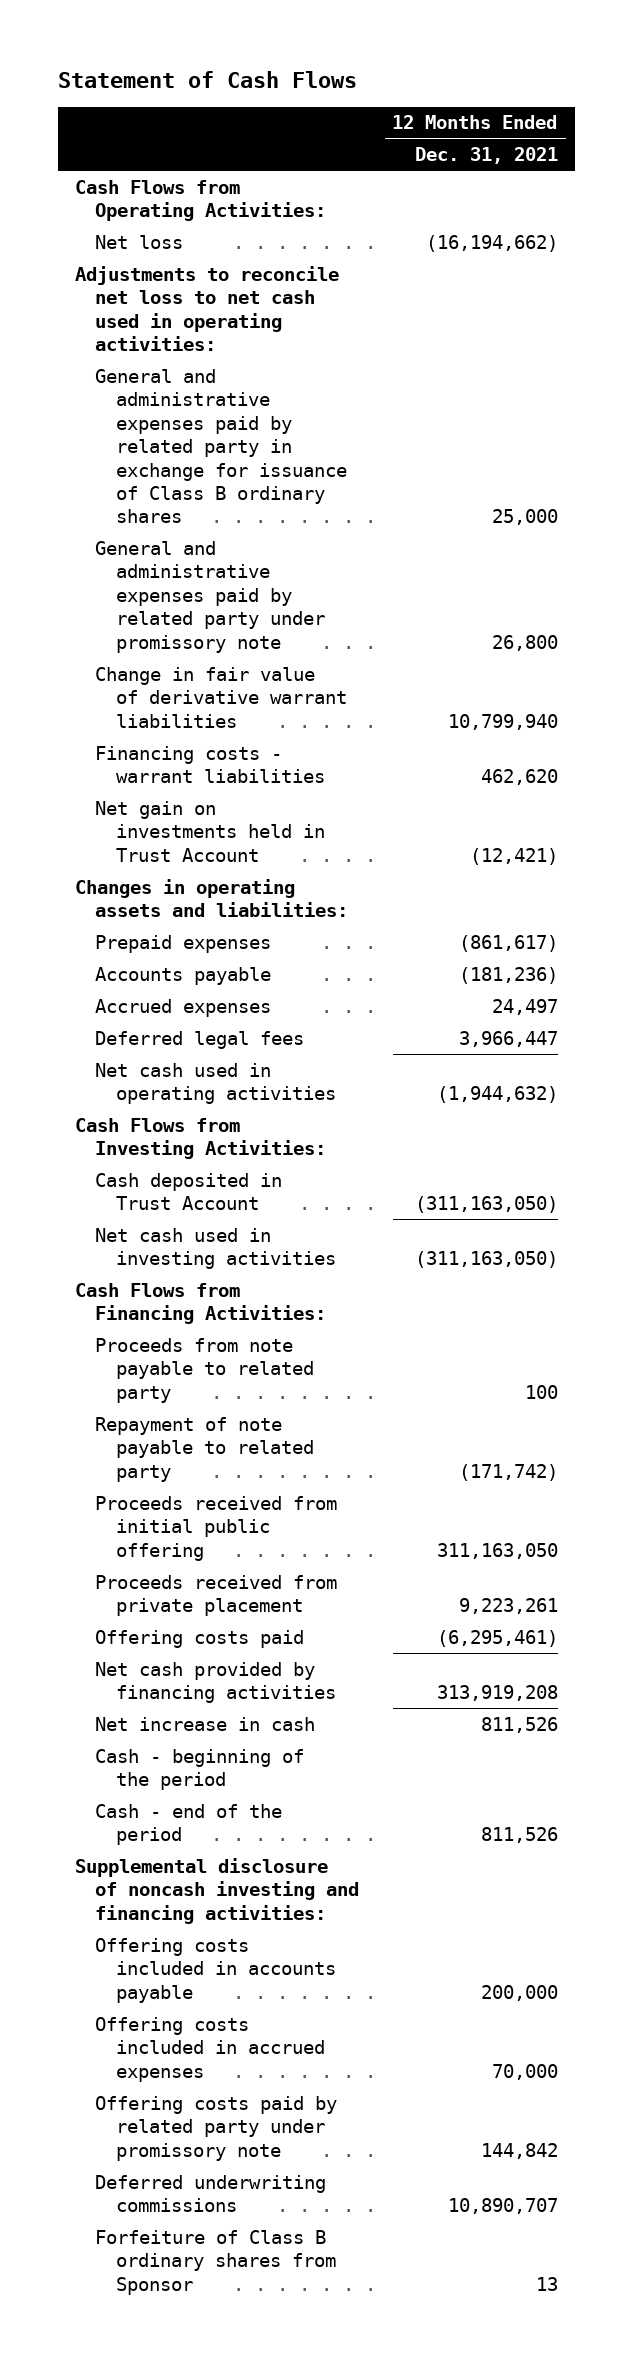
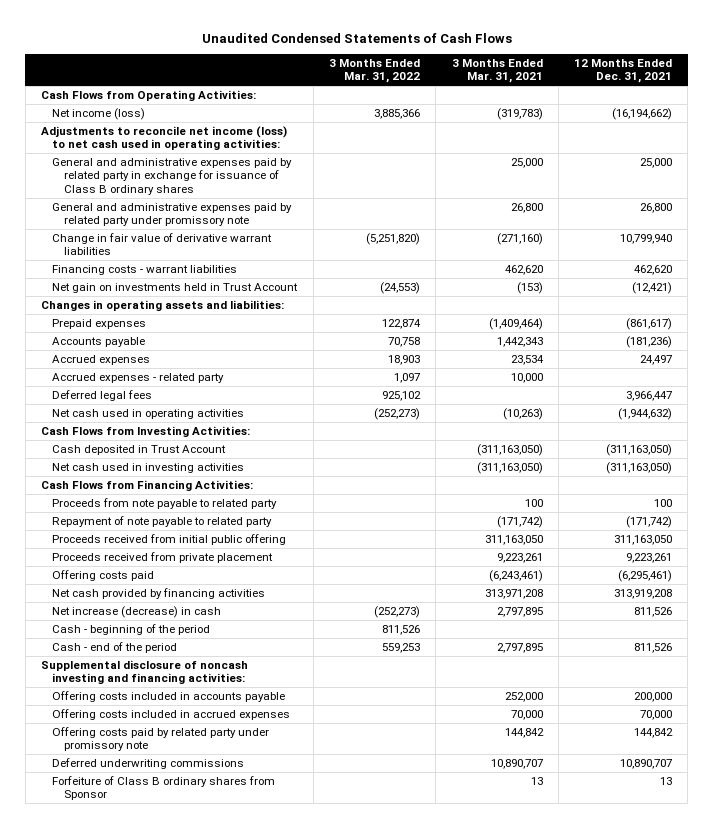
[58,70,358,88] Statement of Cash Flows -> [201,32,512,43] Unaudited Condensed Statements of Cash Flows
none -> [328,58,420,84] 3 Months Ended Mar. 31, 2022
none -> [451,58,543,84] 3 Months Ended Mar. 31, 2021
[95,234,184,249] Net loss -> [52,108,146,121] Net income (loss)
[75,265,340,352] Adjustments to reconcile net loss to net cash used in operating activities: -> [40,126,287,151] Adjustments to reconcile net income (loss) to net cash used in operating activities:
none -> [52,373,225,384] Accrued expenses - related party
[95,1716,316,1731] Net increase in cash -> [52,606,222,619] Net increase (decrease) in cash

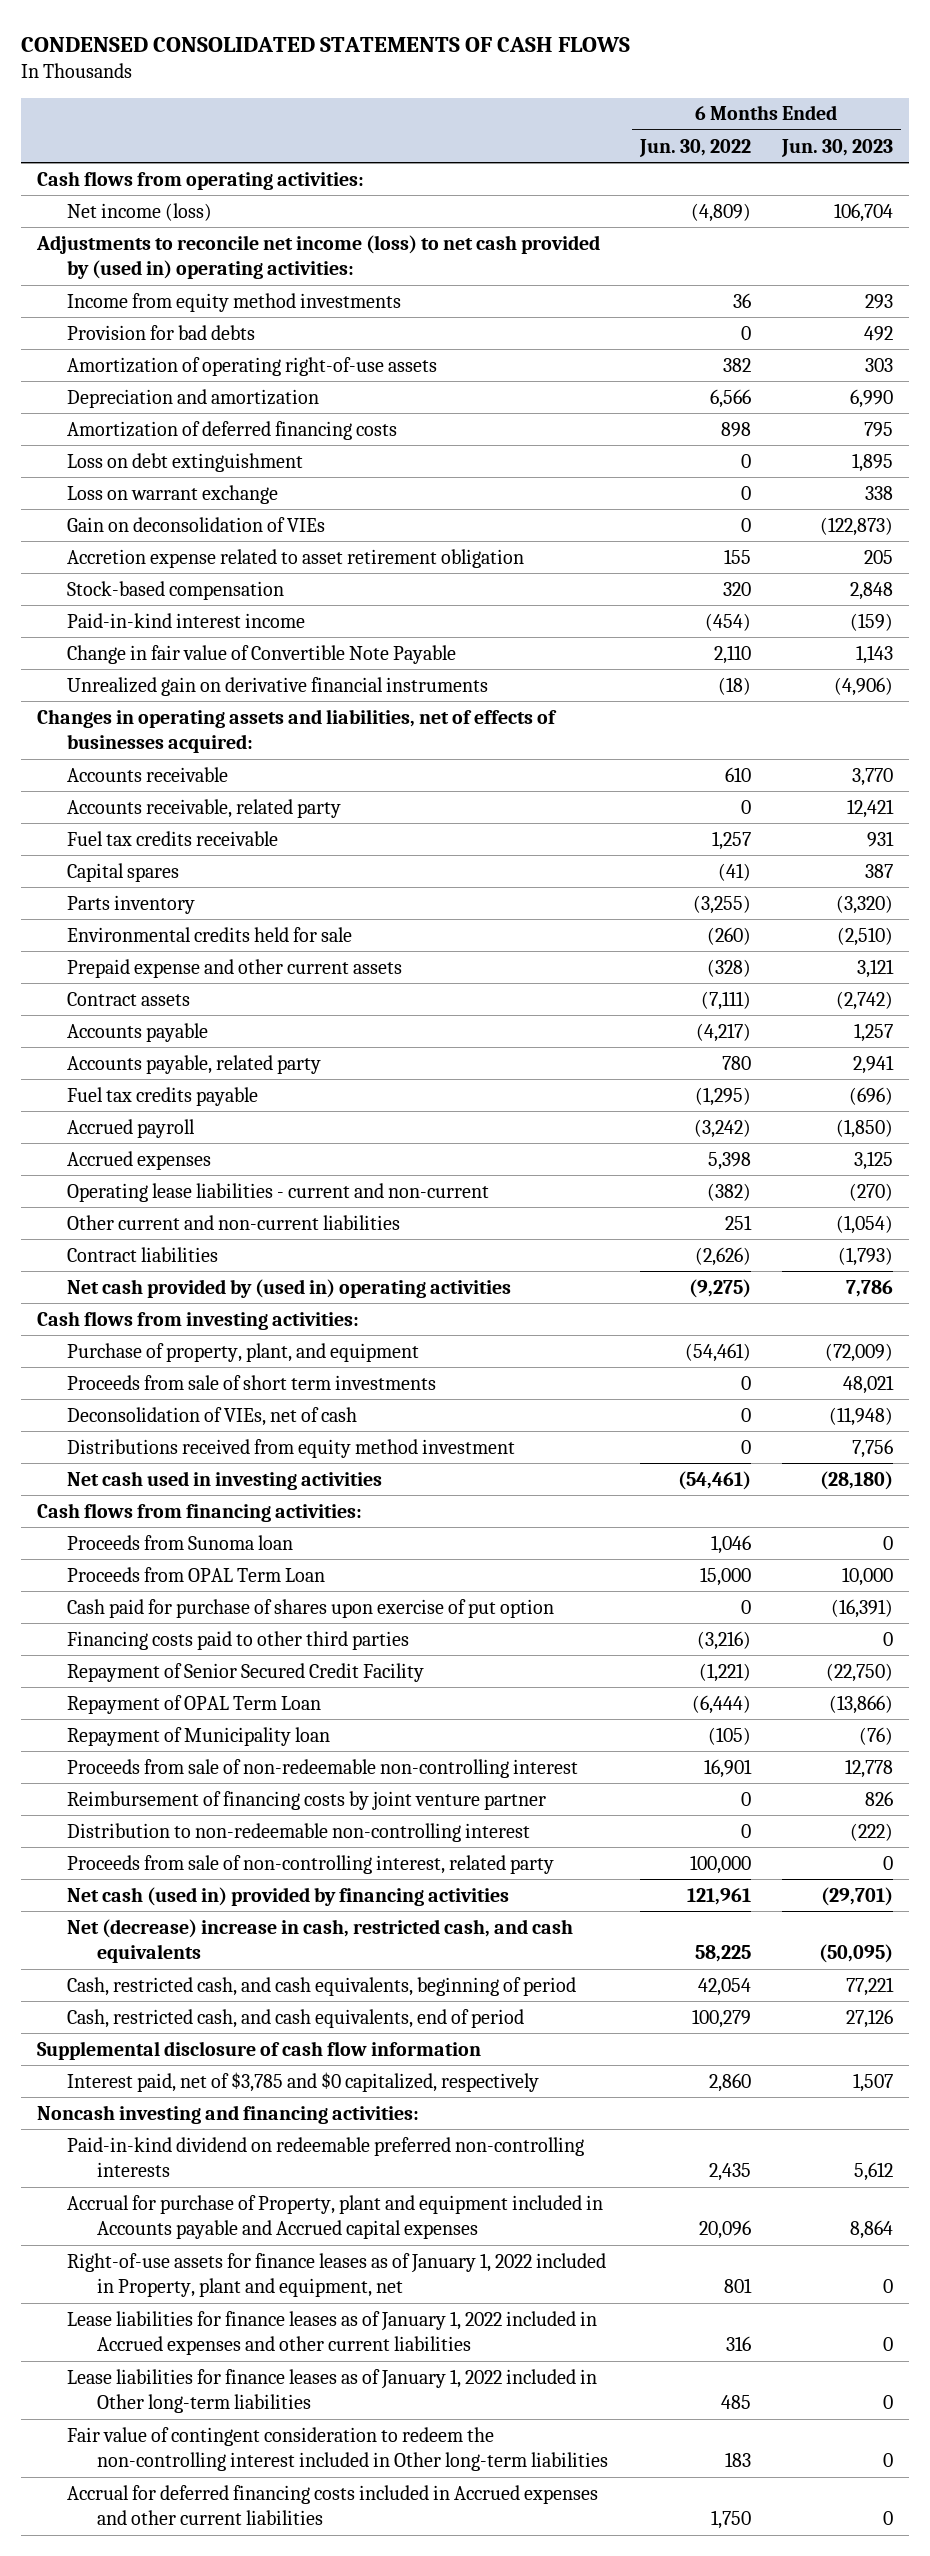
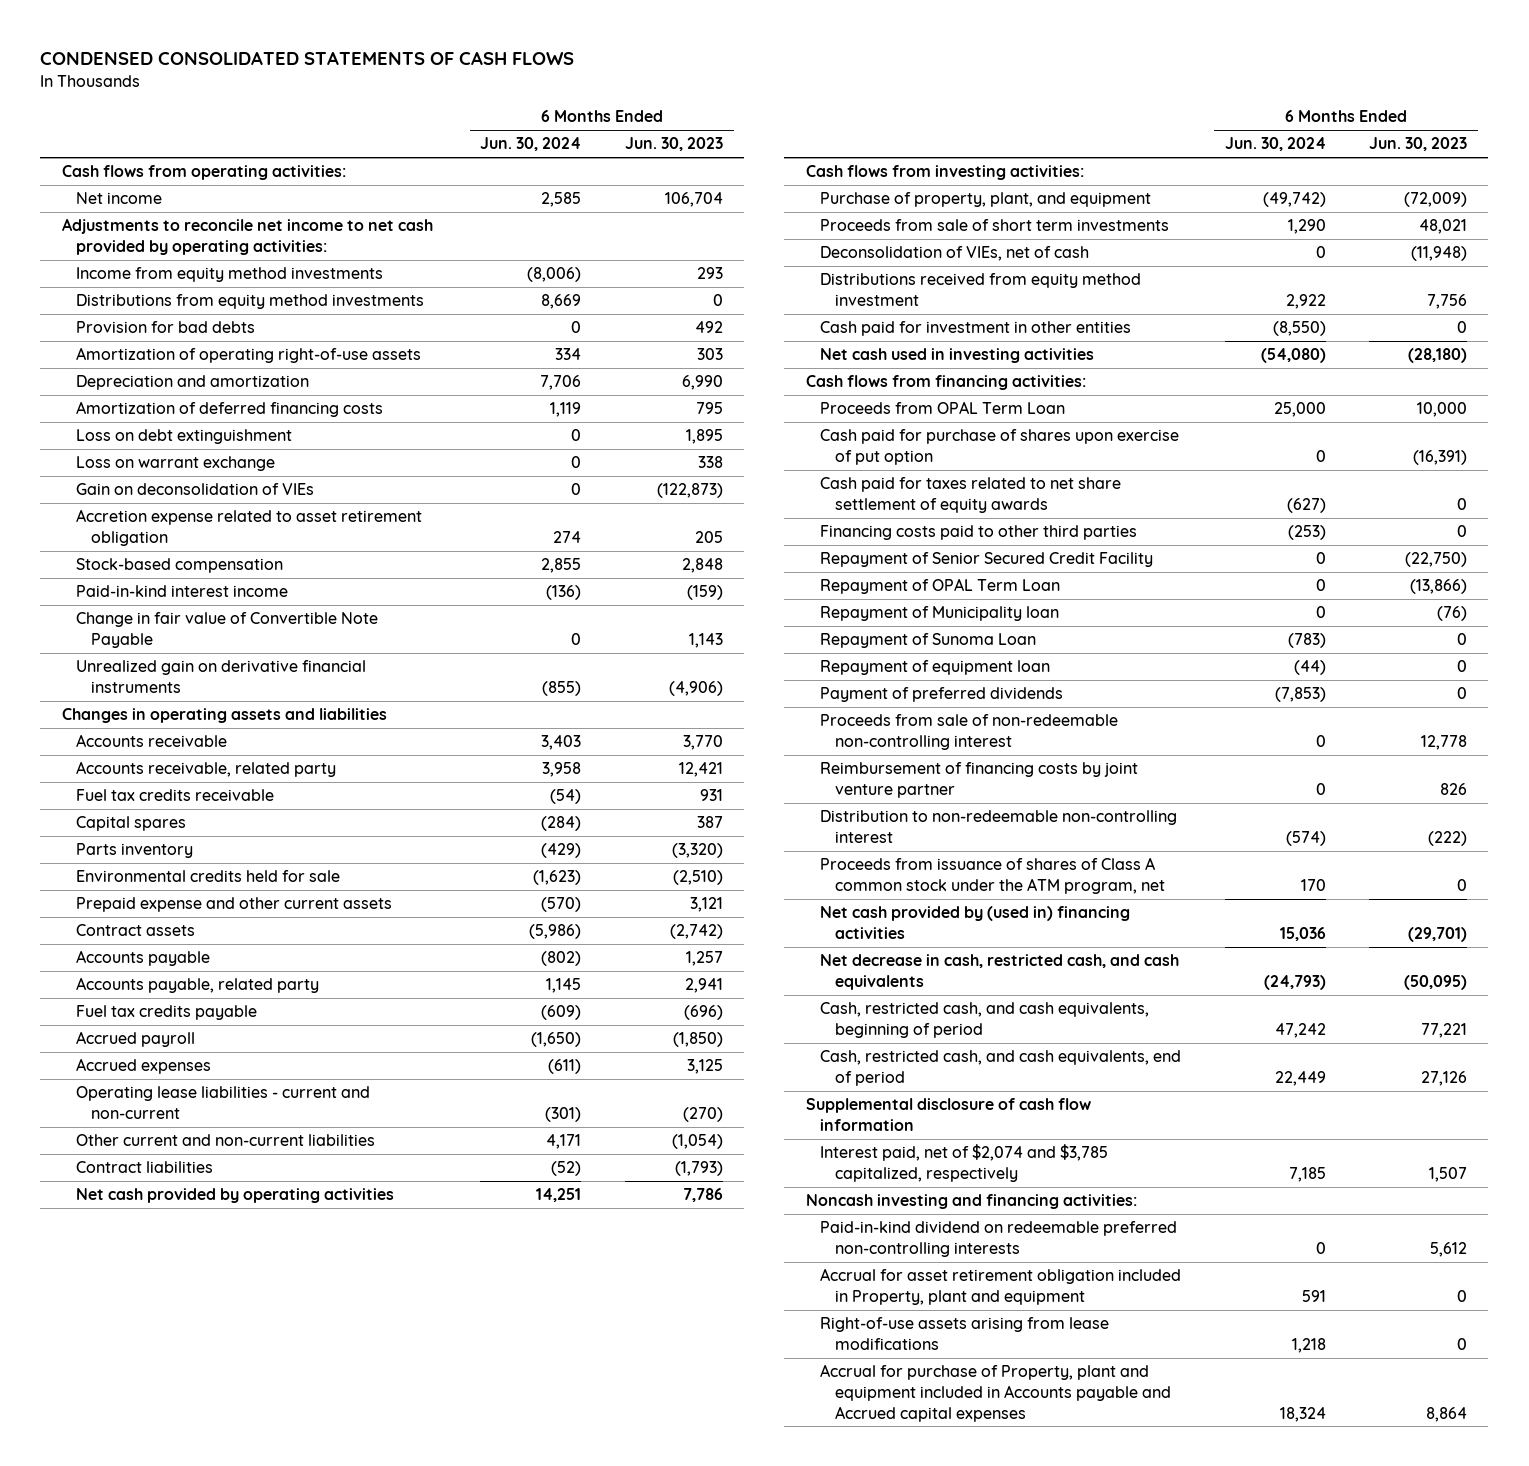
[638,138,751,157] Jun. 30, 2022 -> none
none -> [480,137,582,152] Jun. 30, 2024
[67,202,213,221] Net income (loss) -> [76,192,163,205] Net income
[36,234,601,280] Adjustments to reconcile net income (loss) to net cash provided by (used in) operating activities: -> [61,218,433,255] Adjustments to reconcile net income to net cash provided by operating activities:
none -> [76,294,425,310] Distributions from equity method investments
[37,708,558,754] Changes in operating assets and liabilities, net of effects of businesses acquired: -> [61,708,387,724] Changes in operating assets and liabilities
[67,1278,512,1298] Net cash provided by (used in) operating activities -> [76,1188,395,1204] Net cash provided by operating activities
none -> [820,321,1132,337] Cash paid for investment in other entities
[67,1534,294,1550] Proceeds from Sunoma loan -> none
none -> [820,477,1122,513] Cash paid for taxes related to net share settlement of equity awards
none -> [820,633,1037,649] Repayment of Sunoma Loan
none -> [820,660,1051,676] Repayment of equipment loan
none -> [820,687,1064,703] Payment of preferred dividends
[67,1854,555,1874] Proceeds from sale of non-controlling interest, related party -> none
none -> [820,857,1165,894] Proceeds from issuance of shares of Class A common stock under the ATM program, net
[67,1886,510,1906] Net cash (used in) provided by financing activities -> [820,906,1131,939] Net cash provided by (used in) financing activities
[67,1918,574,1964] Net (decrease) increase in cash, restricted cash, and cash equivalents -> [820,954,1180,990] Net decrease in cash, restricted cash, and cash equivalents
[67,2071,540,2092] Interest paid, net of $3,785 and $0 capitalized, respectively -> [820,1144,1109,1182] Interest paid, net of $2,074 and $3,785 capitalized, respectively
none -> [820,1268,1182,1305] Accrual for asset retirement obligation included in Property, plant and equipment
none -> [820,1317,1110,1350] Right-of-use assets arising from lease modifications
[67,2252,607,2298] Right-of-use assets for finance leases as of January 1, 2022 included in Property, plant and equipment, net -> none
[67,2310,598,2356] Lease liabilities for finance leases as of January 1, 2022 included in Accrued expenses and other current liabilities -> none
[67,2368,598,2414] Lease liabilities for finance leases as of January 1, 2022 included in Other long-term liabilities -> none
[67,2426,608,2472] Fair value of contingent consideration to redeem the non-controlling interest included in Other long-term liabilities -> none
[67,2484,599,2526] Accrual for deferred financing costs included in Accrued expenses and other current liabilities -> none

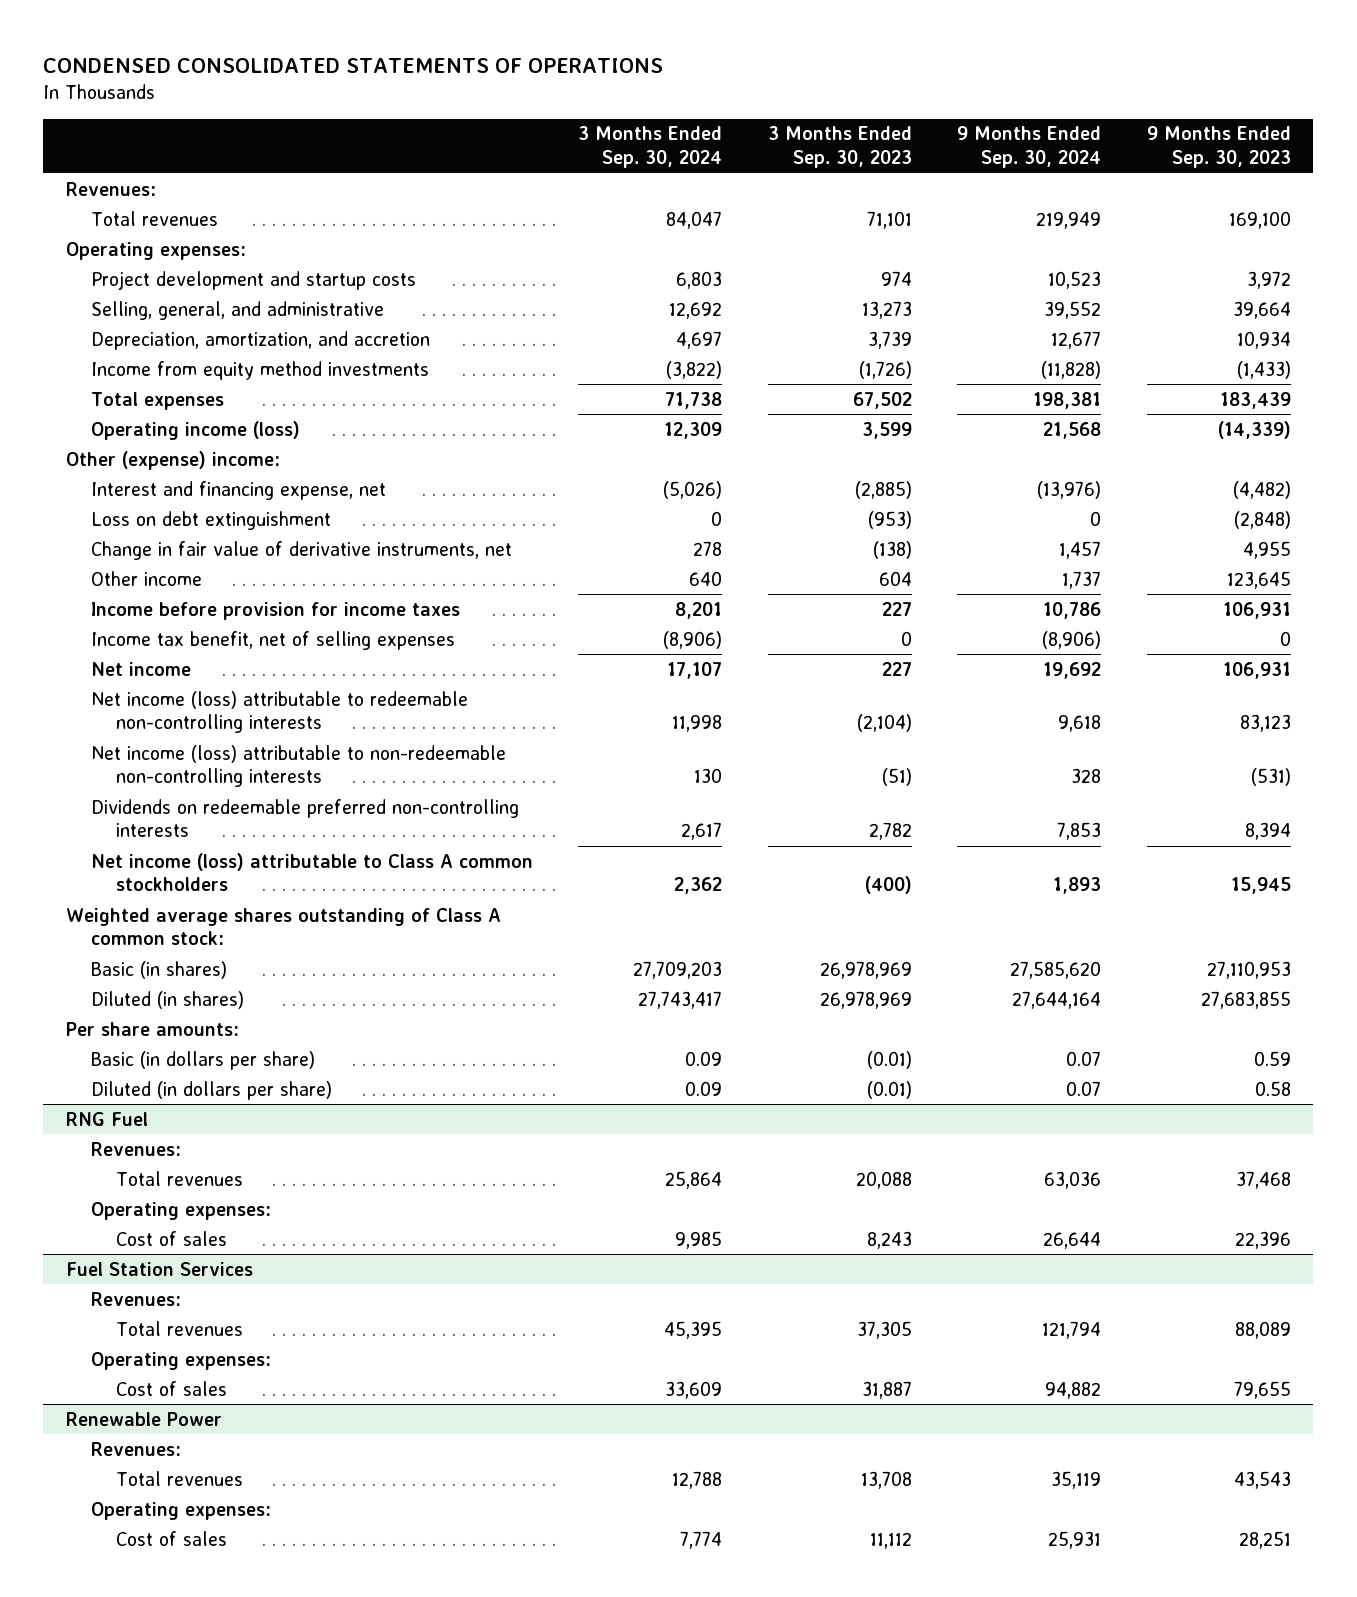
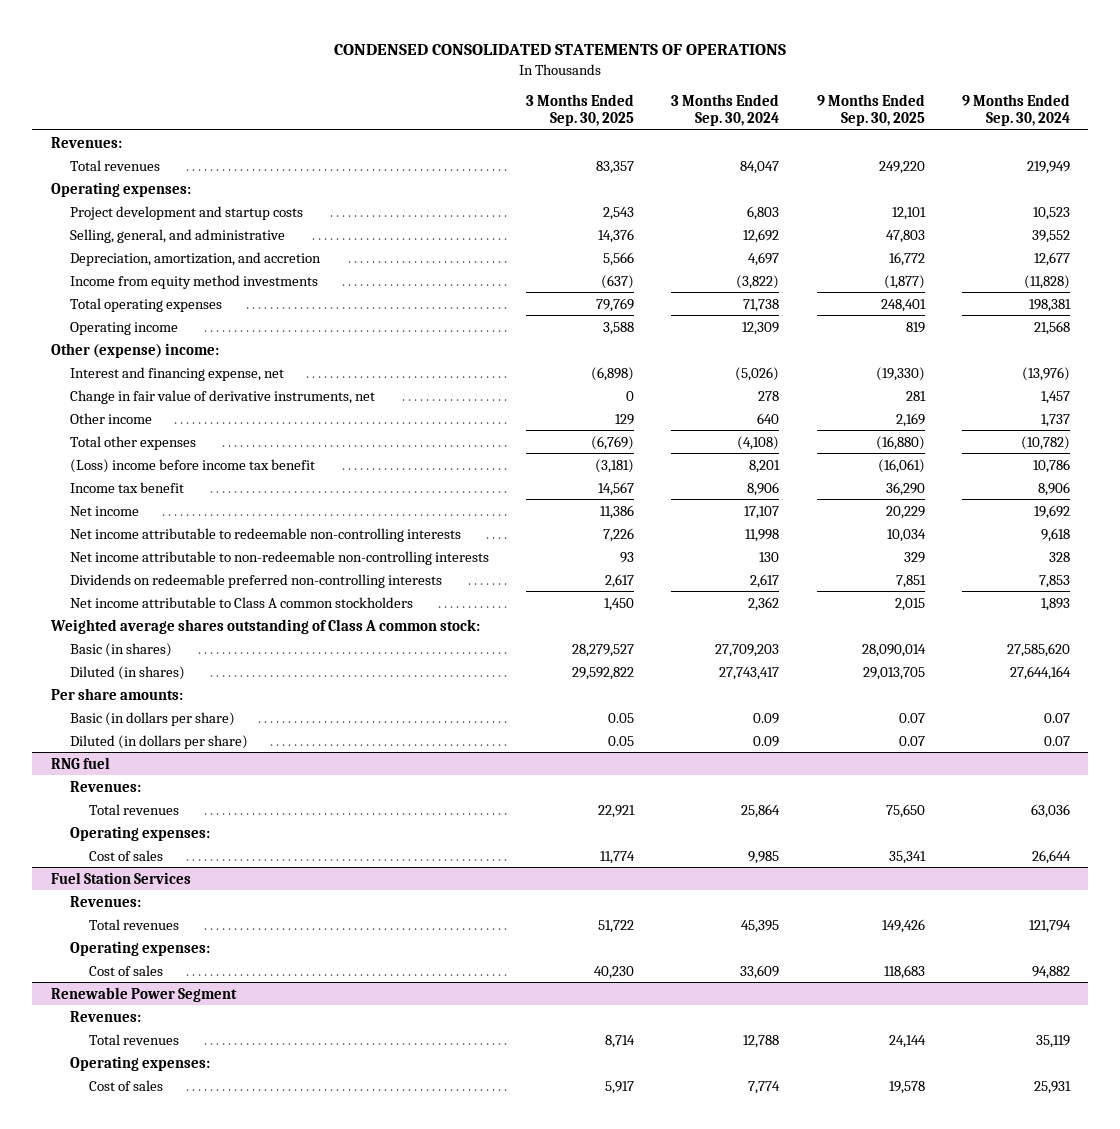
[767,126,912,169] 3 Months Ended Sep. 30, 2023 -> none
[1146,126,1291,169] 9 Months Ended Sep. 30, 2023 -> none
none -> [526,93,635,126] 3 Months Ended Sep. 30, 2025
none -> [816,93,925,126] 9 Months Ended Sep. 30, 2025
[90,391,224,410] Total expenses -> [69,297,222,312] Total operating expenses
[90,420,300,440] Operating income (loss) -> [69,321,178,335] Operating income
[90,510,331,530] Loss on debt extinguishment -> none
none -> [69,435,196,450] Total other expenses
[90,601,460,620] Income before provision for income taxes -> [69,458,315,473] (Loss) income before income tax benefit
[90,630,455,650] Income tax benefit, net of selling expenses -> [69,481,184,493] Income tax benefit
[663,630,723,649] (8,906) -> [747,481,780,496] 8,906
[1042,630,1102,649] (8,906) -> [1037,481,1070,496] 8,906
[90,690,468,734] Net income (loss) attributable to redeemable non-controlling interests -> [69,527,461,542] Net income attributable to redeemable non-controlling interests
[90,744,506,788] Net income (loss) attributable to non-redeemable non-controlling interests -> [69,550,489,565] Net income attributable to non-redeemable non-controlling interests
[90,852,533,892] Net income (loss) attributable to Class A common stockholders -> [69,596,413,608] Net income attributable to Class A common stockholders
[65,1111,148,1126] RNG Fuel -> [50,756,110,769] RNG fuel
[65,1411,222,1426] Renewable Power -> [50,986,237,1002] Renewable Power Segment

